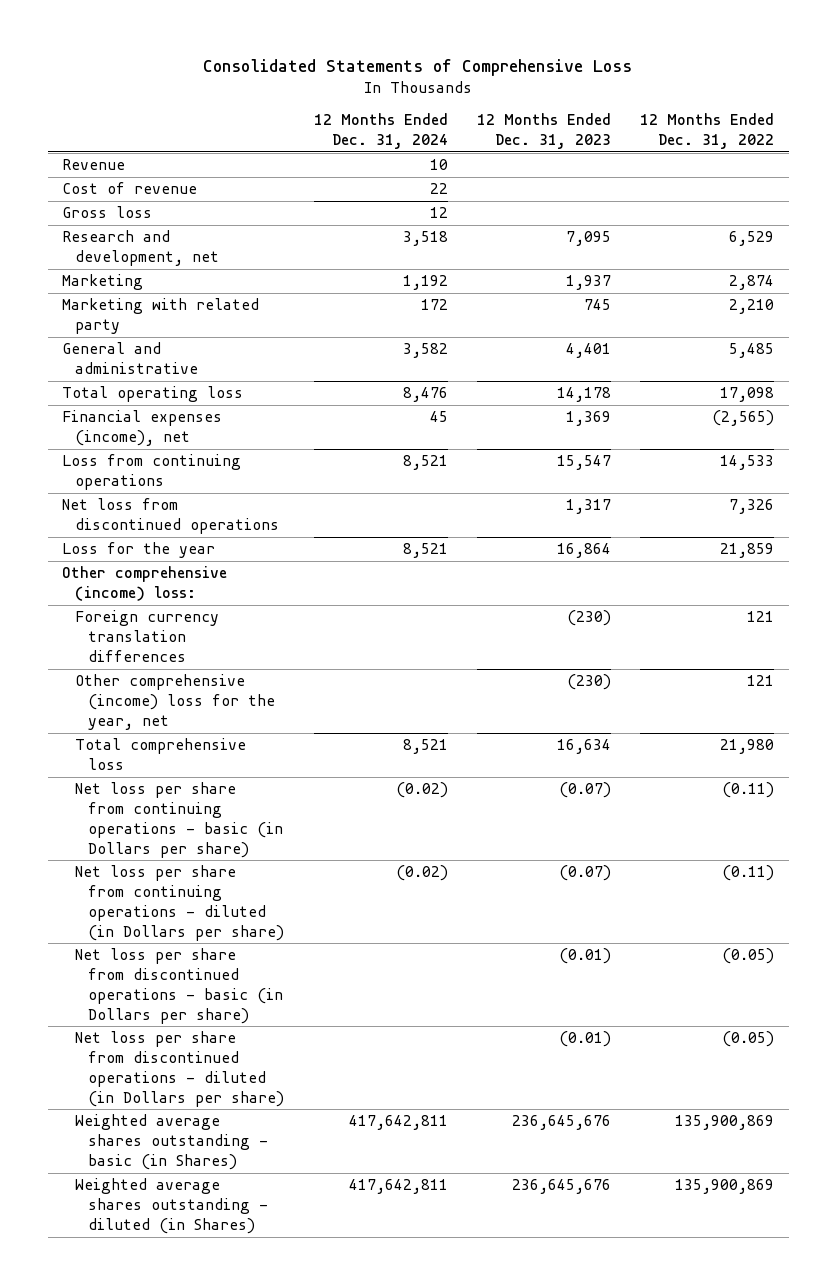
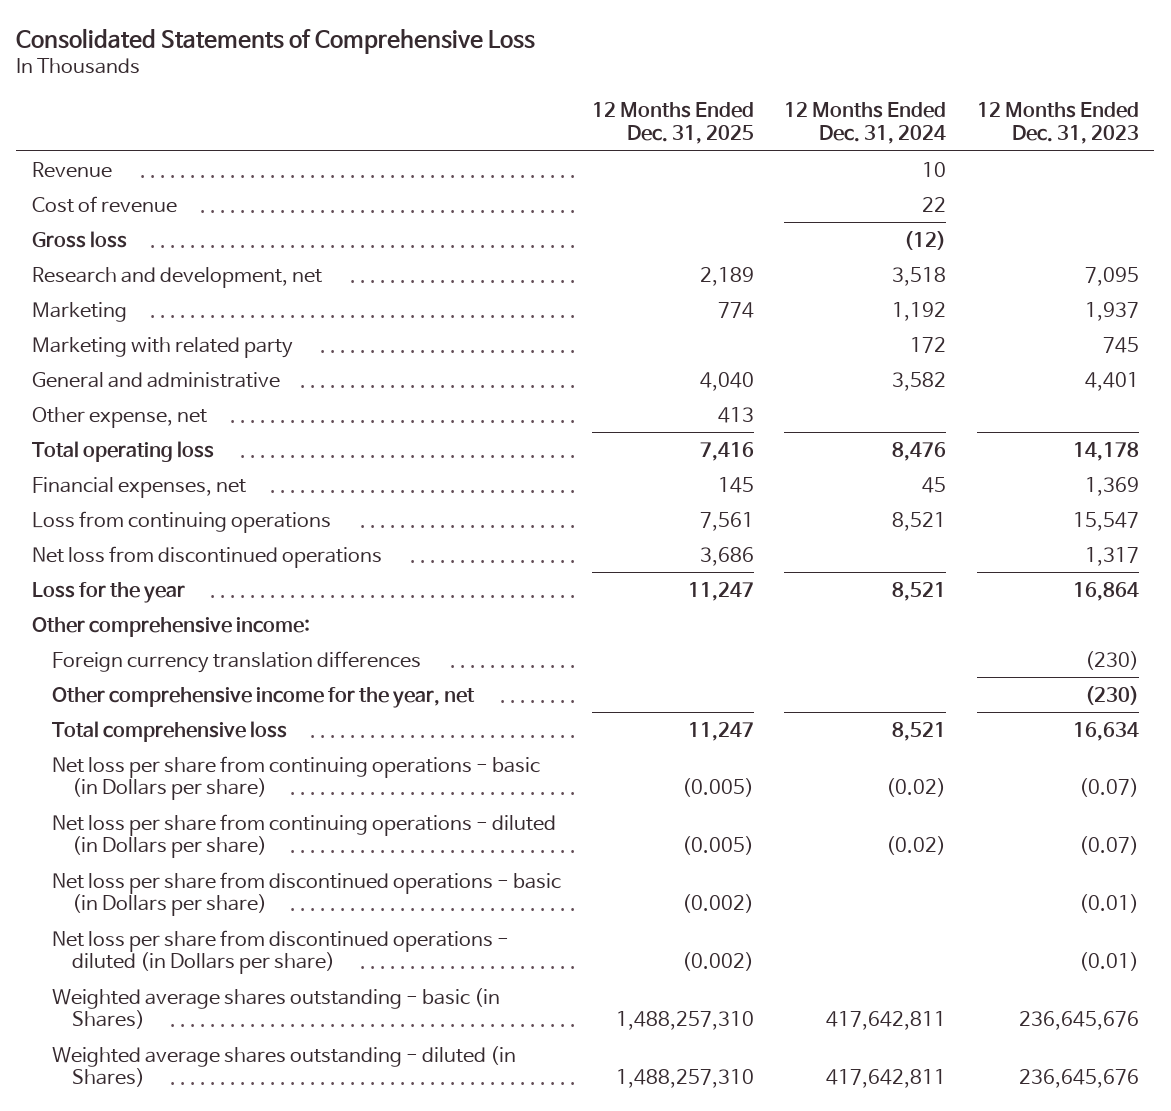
[640,113,775,150] 12 Months Ended Dec. 31, 2022 -> none
none -> [591,102,754,145] 12 Months Ended Dec. 31, 2025
[429,207,448,219] 12 -> [904,230,947,250] (12)
none -> [31,406,207,428] Other expense, net
[62,410,223,447] Financial expenses (income), net -> [31,476,246,498] Financial expenses, net
[62,566,228,602] Other comprehensive (income) loss: -> [31,616,310,637] Other comprehensive income:
[75,674,276,731] Other comprehensive (income) loss for the year, net -> [51,686,475,708] Other comprehensive income for the year, net

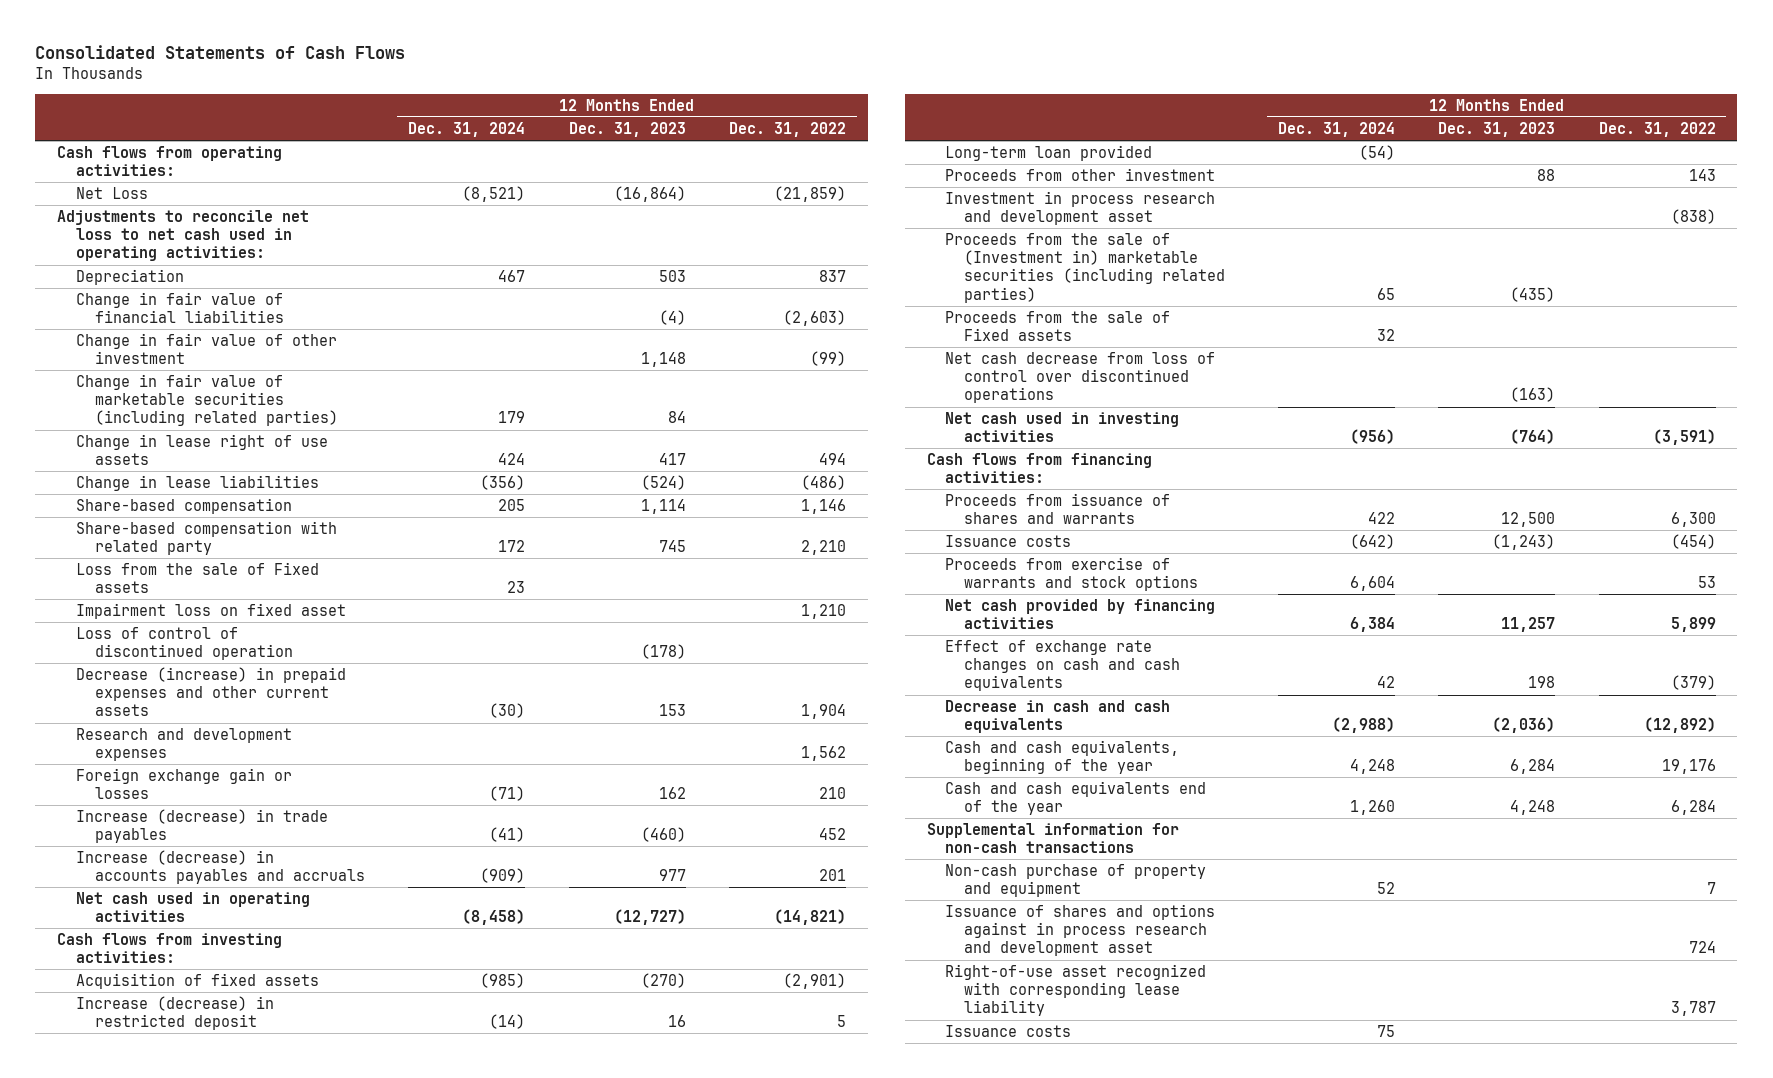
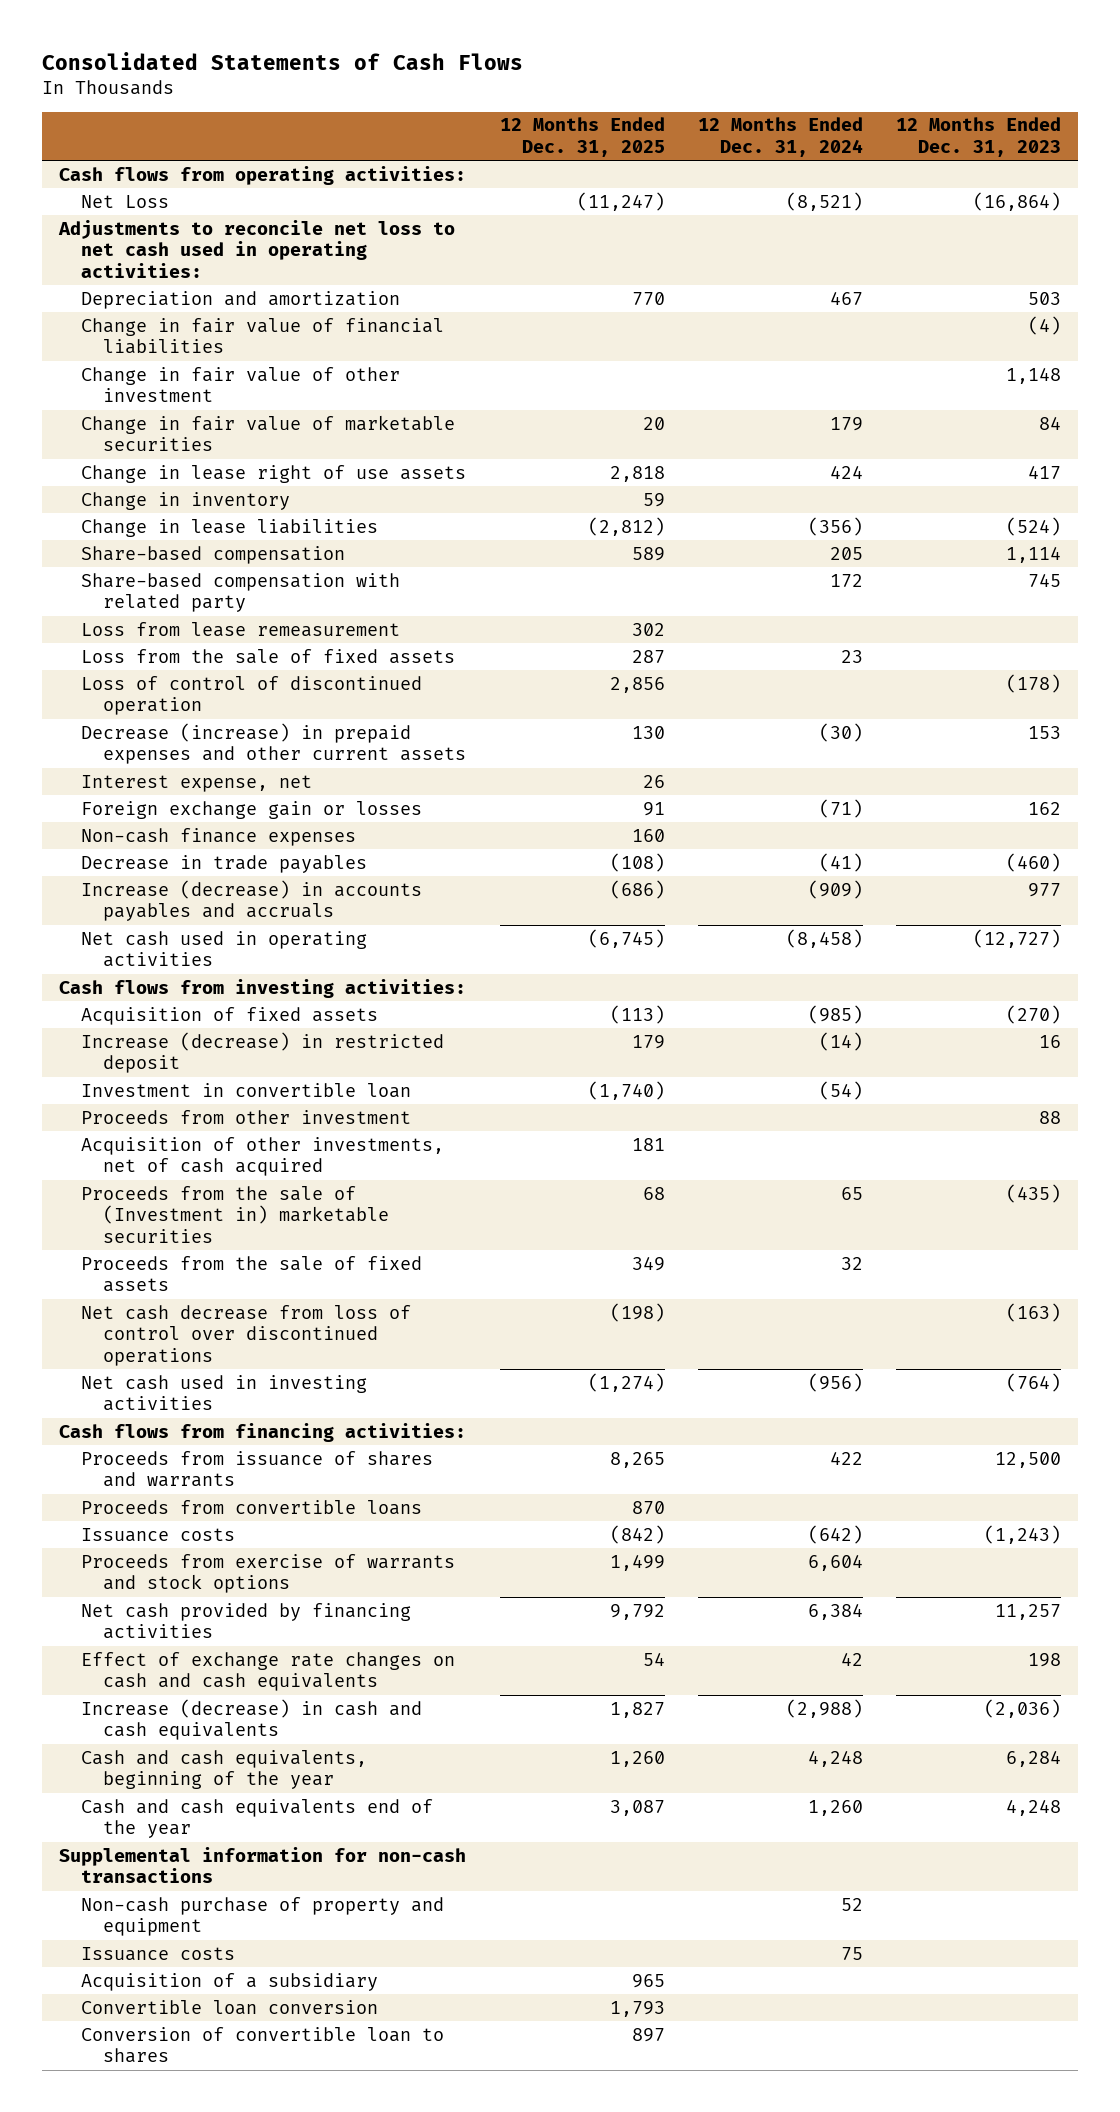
[729,121,847,137] Dec. 31, 2022 -> none
none -> [499,117,665,157] 12 Months Ended Dec. 31, 2025
[75,269,184,286] Depreciation -> [81,290,401,309] Depreciation and amortization
[75,374,338,427] Change in fair value of marketable securities (including related parties) -> [81,414,456,452] Change in fair value of marketable securities
none -> [81,491,291,510] Change in inventory
[75,603,346,620] Impairment loss on fixed asset -> none
none -> [81,621,401,637] Loss from lease remeasurement
[75,562,319,594] Loss from the sale of Fixed assets -> [81,648,456,664] Loss from the sale of fixed assets
[75,728,292,762] Research and development expenses -> none
none -> [81,774,313,792] Interest expense, net
none -> [81,827,357,846] Non-cash finance expenses
[75,809,328,844] Increase (decrease) in trade payables -> [81,854,368,873] Decrease in trade payables
[945,145,1153,162] Long-term loan provided -> [81,1082,412,1098] Investment in convertible loan
[945,191,1216,226] Investment in process research and development asset -> none
none -> [81,1136,445,1177] Acquisition of other investments, net of cash acquired
[945,233,1226,303] Proceeds from the sale of (Investment in) marketable securities (including related parties) -> [81,1185,390,1244] Proceeds from the sale of (Investment in) marketable securities
[945,311,1171,342] Proceeds from the sale of Fixed assets -> [81,1255,423,1293] Proceeds from the sale of fixed assets
none -> [81,1499,423,1515] Proceeds from convertible loans
[945,700,1171,734] Decrease in cash and cash equivalents -> [81,1698,423,1741] Increase (decrease) in cash and cash equivalents
[945,904,1216,957] Issuance of shares and options against in process research and development asset -> none
[945,964,1207,1017] Right-of-use asset recognized with corresponding lease liability -> none
none -> [81,1972,379,1991] Acquisition of a subsidiary
none -> [81,1999,379,2015] Convertible loan conversion
none -> [81,2026,445,2064] Conversion of convertible loan to shares

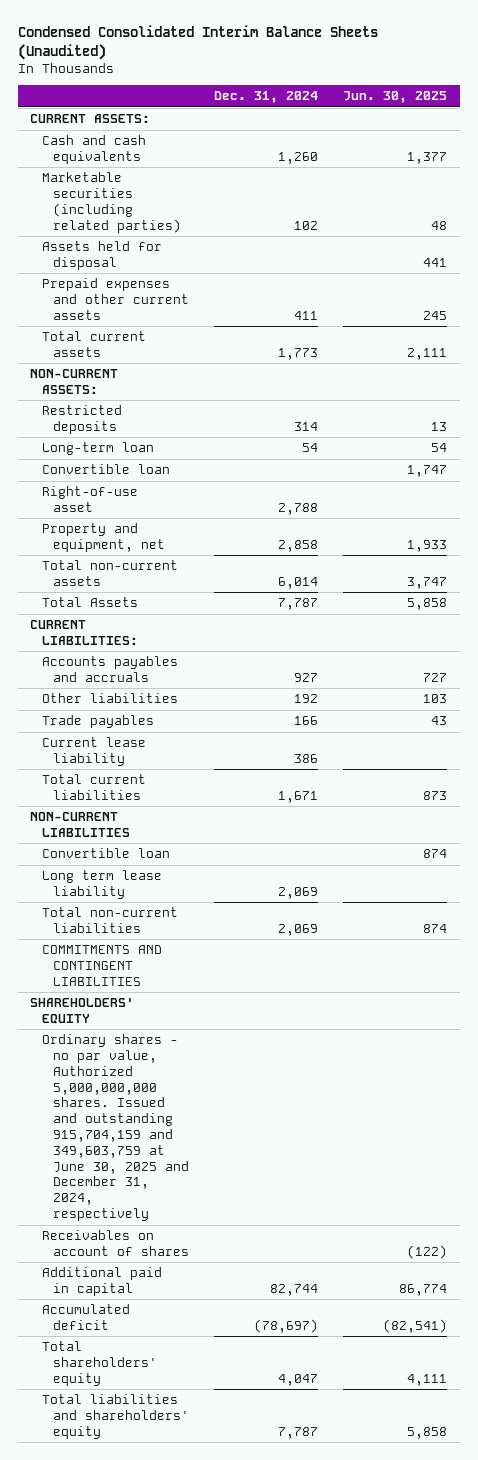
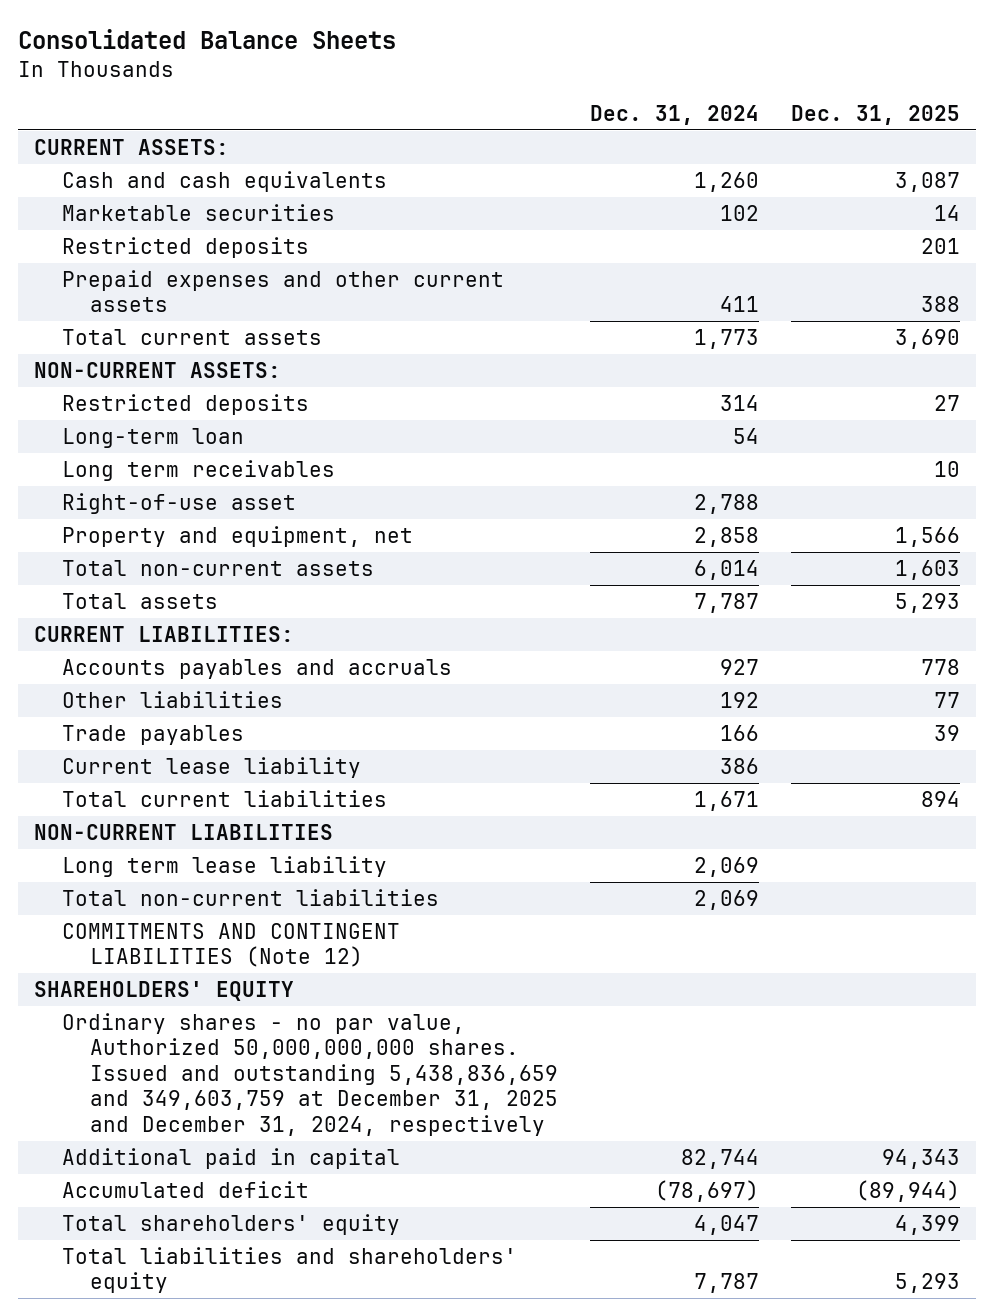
[17,24,378,61] Condensed Consolidated Interim Balance Sheets (Unaudited) -> [17,29,396,50] Consolidated Balance Sheets
[343,91,448,104] Jun. 30, 2025 -> none
none -> [790,105,960,126] Dec. 31, 2025
[41,172,181,233] Marketable securities (including related parties) -> none
[41,241,162,270] Assets held for disposal -> none
none -> [61,203,335,221] Marketable securities
none -> [61,236,309,258] Restricted deposits
[41,464,170,475] Convertible loan -> none
none -> [61,459,335,481] Long term receivables
[41,597,138,608] Total Assets -> [61,592,218,609] Total assets
[41,848,170,859] Convertible loan -> none
[41,945,162,986] COMMITMENTS AND CONTINGENT LIABILITIES -> [61,922,400,968] COMMITMENTS AND CONTINGENT LIABILITIES (Note 12)
[41,1230,189,1256] Receivables on account of shares -> none
[41,1034,189,1222] Ordinary shares - no par value, Authorized 5,000,000,000 shares. Issued and outstanding 915,704,159 and 349,603,759 at June 30, 2025 and December 31, 2024, respectively -> [61,1012,558,1136] Ordinary shares - no par value, Authorized 50,000,000,000 shares. Issued and outstanding 5,438,836,659 and 349,603,759 at December 31, 2025 and December 31, 2024, respectively

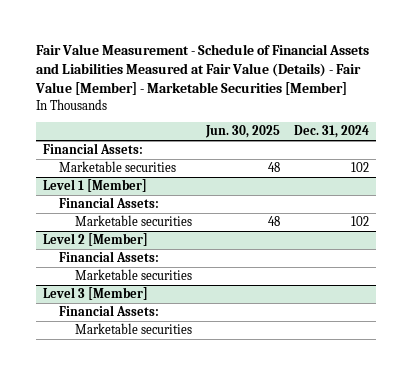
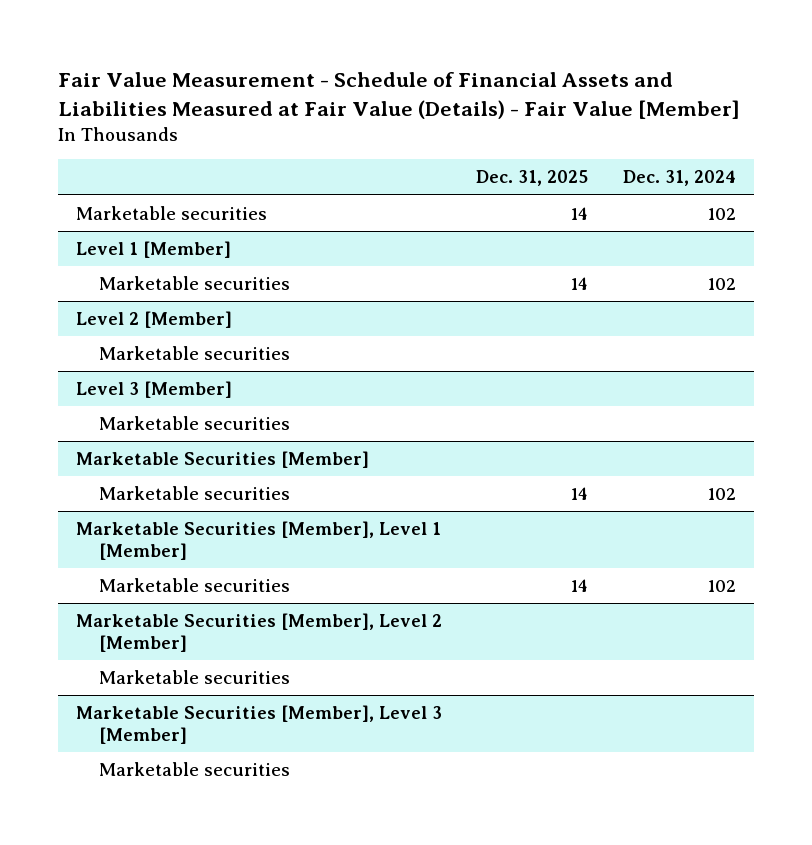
[34,44,369,96] Fair Value Measurement - Schedule of Financial Assets and Liabilities Measured at Fair Value (Details) - Fair Value [Member] - Marketable Securities [Member] -> [58,72,741,119] Fair Value Measurement - Schedule of Financial Assets and Liabilities Measured at Fair Value (Details) - Fair Value [Member]
[204,125,280,139] Jun. 30, 2025 -> none
none -> [476,170,589,187] Dec. 31, 2025
[42,143,143,155] Financial Assets: -> none
[58,197,159,209] Financial Assets: -> none
[58,251,159,263] Financial Assets: -> none
[58,305,159,317] Financial Assets: -> none
none -> [75,451,369,469] Marketable Securities [Member]
none -> [99,486,291,501] Marketable securities
none -> [75,521,441,560] Marketable Securities [Member], Level 1 [Member]
none -> [99,578,291,593] Marketable securities
none -> [75,613,442,652] Marketable Securities [Member], Level 2 [Member]
none -> [99,670,291,685] Marketable securities
none -> [75,705,442,744] Marketable Securities [Member], Level 3 [Member]
none -> [99,762,291,777] Marketable securities

